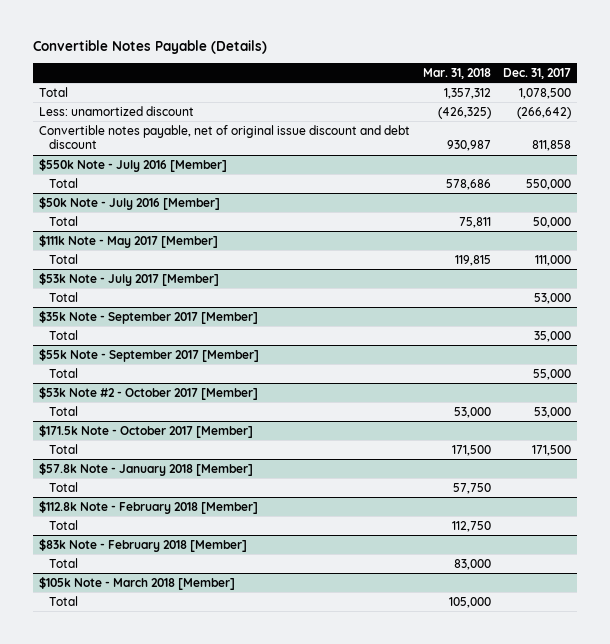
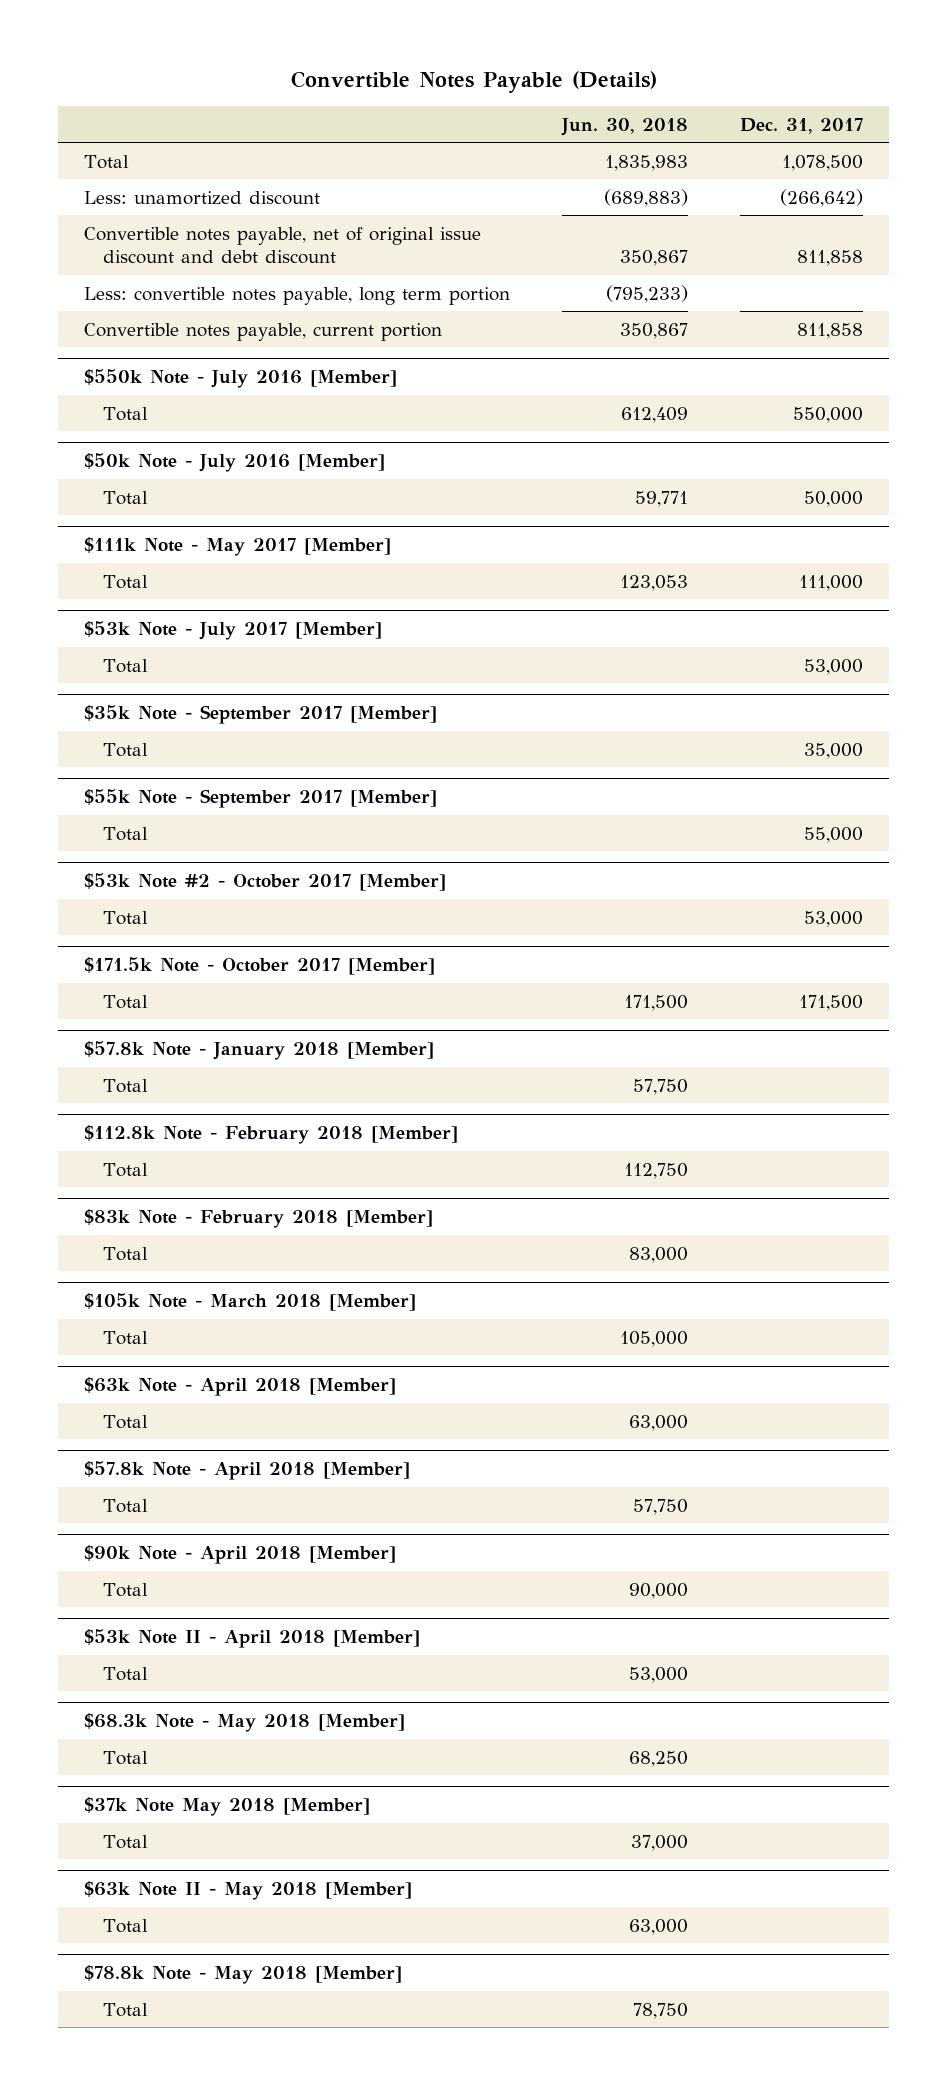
[422,67,491,79] Mar. 31, 2018 -> none
none -> [561,117,689,136] Jun. 30, 2018
none -> [84,286,511,305] Less: convertible notes payable, long term portion
none -> [84,322,443,341] Convertible notes payable, current portion
none -> [84,1377,397,1397] $63k Note - April 2018 [Member]
none -> [102,1414,148,1429] Total
none -> [84,1461,411,1481] $57.8k Note - April 2018 [Member]
none -> [102,1498,148,1513] Total
none -> [84,1545,397,1565] $90k Note - April 2018 [Member]
none -> [102,1582,148,1597] Total
none -> [84,1629,421,1649] $53k Note II - April 2018 [Member]
none -> [102,1666,148,1681] Total
none -> [84,1713,406,1733] $68.3k Note - May 2018 [Member]
none -> [102,1750,148,1765] Total
none -> [84,1797,371,1817] $37k Note May 2018 [Member]
none -> [102,1834,148,1849] Total
none -> [84,1881,413,1901] $63k Note II - May 2018 [Member]
none -> [102,1918,148,1933] Total
none -> [84,1965,403,1985] $78.8k Note - May 2018 [Member]
none -> [102,2002,148,2017] Total

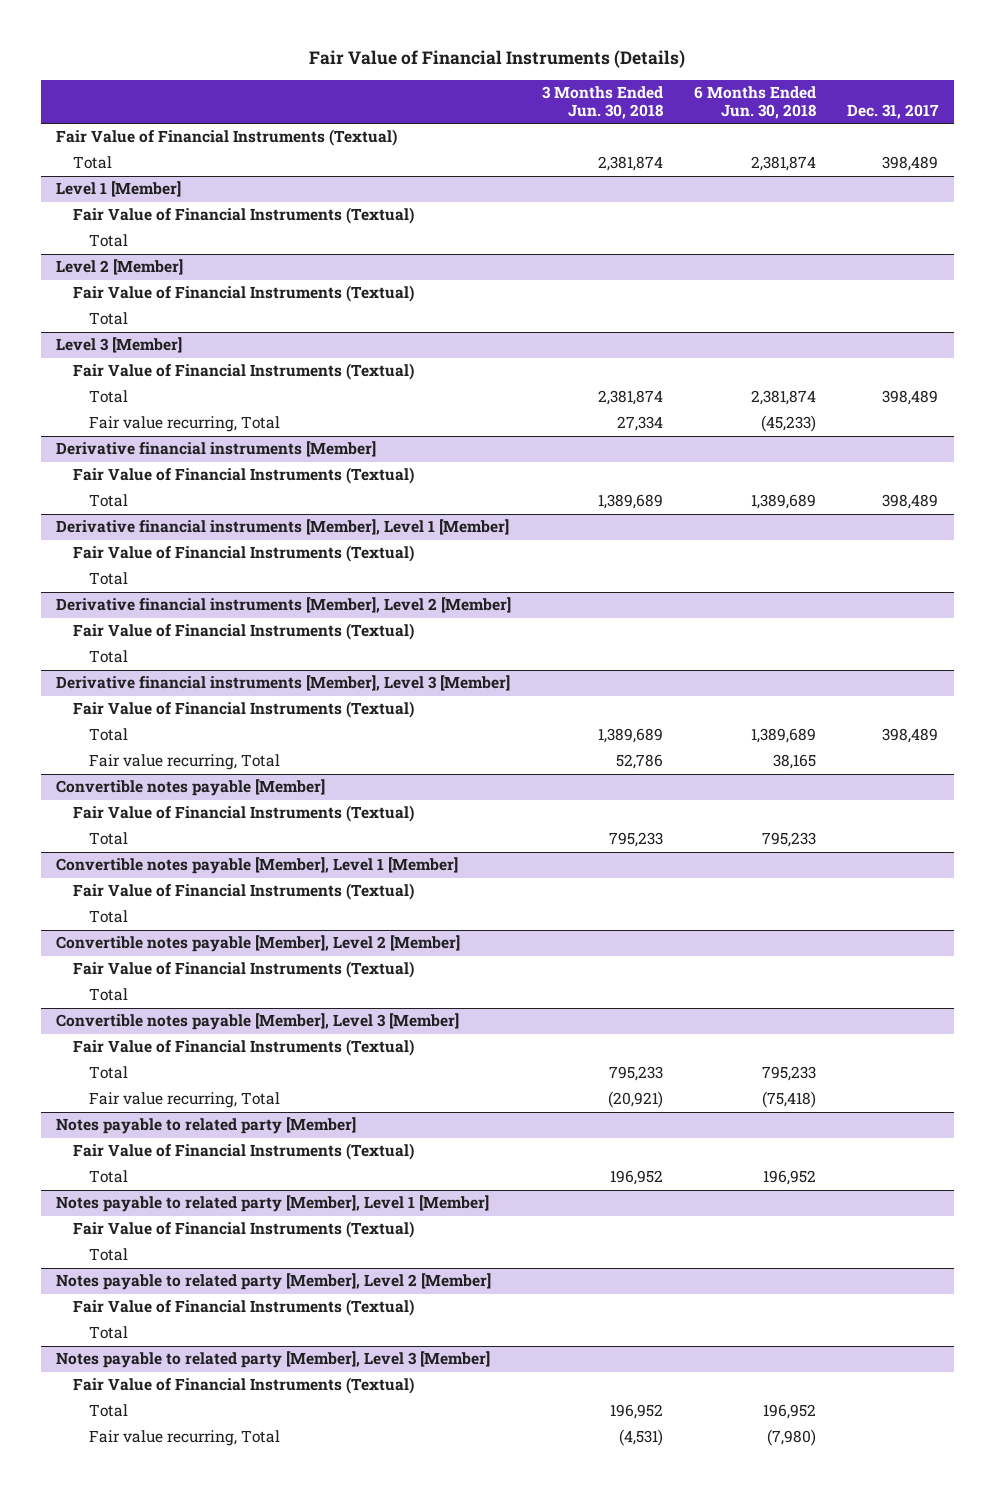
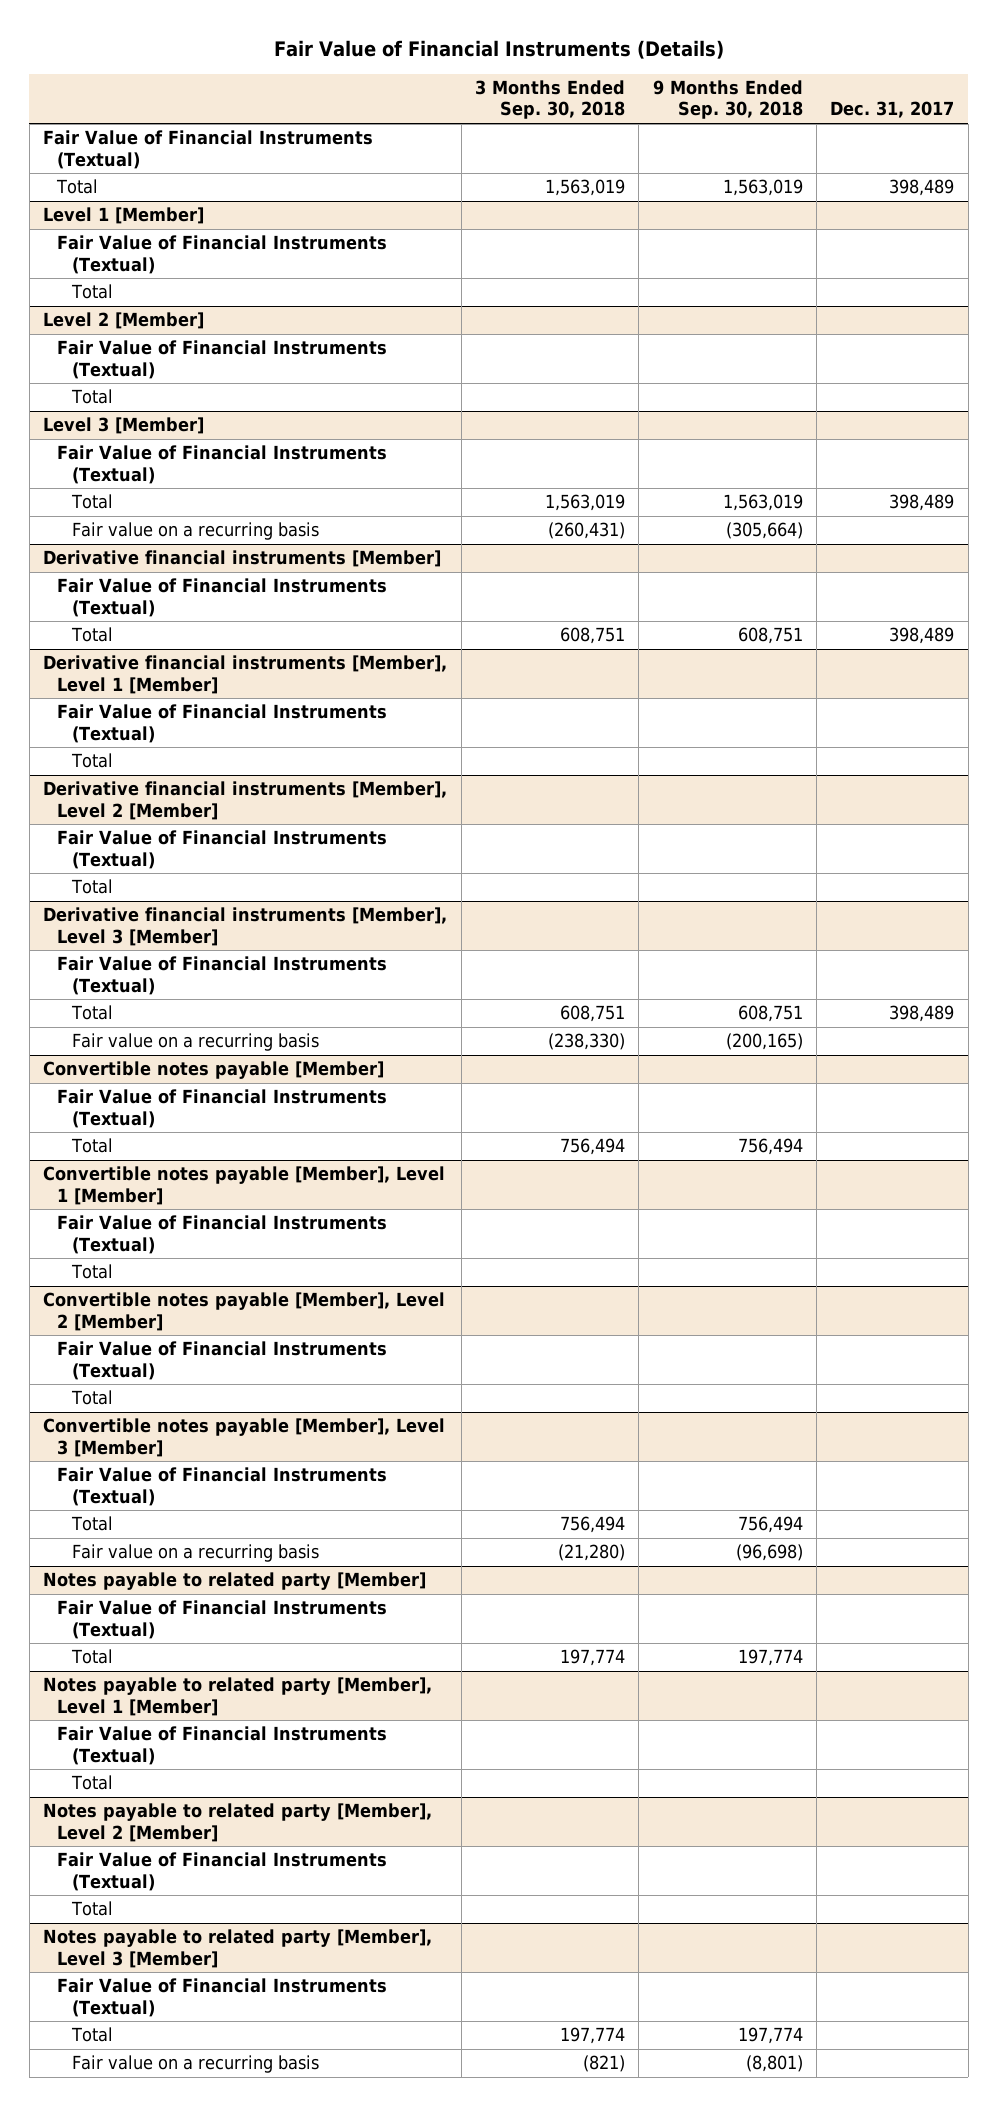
[542,86,664,119] 3 Months Ended Jun. 30, 2018 -> none
[694,86,817,119] 6 Months Ended Jun. 30, 2018 -> none
none -> [474,80,625,120] 3 Months Ended Sep. 30, 2018
none -> [652,80,803,120] 9 Months Ended Sep. 30, 2018
[89,416,281,433] Fair value recurring, Total -> [71,522,319,541] Fair value on a recurring basis
[89,754,281,771] Fair value recurring, Total -> [71,1033,319,1052] Fair value on a recurring basis
[89,1092,281,1109] Fair value recurring, Total -> [71,1544,319,1563] Fair value on a recurring basis
[89,1430,281,1447] Fair value recurring, Total -> [71,2055,319,2074] Fair value on a recurring basis

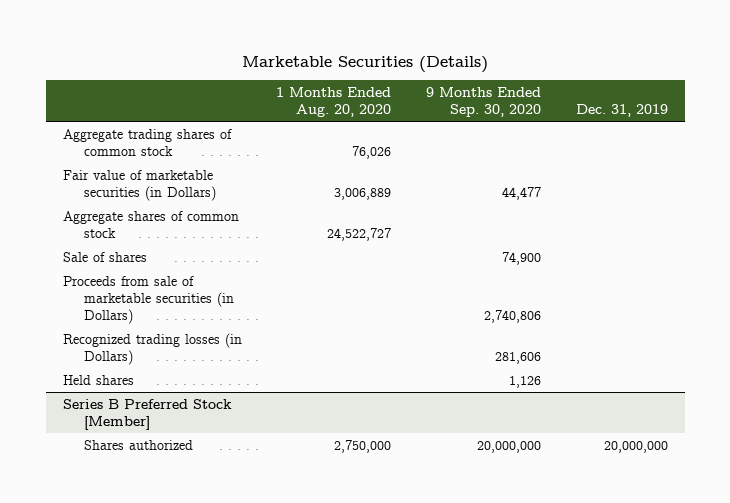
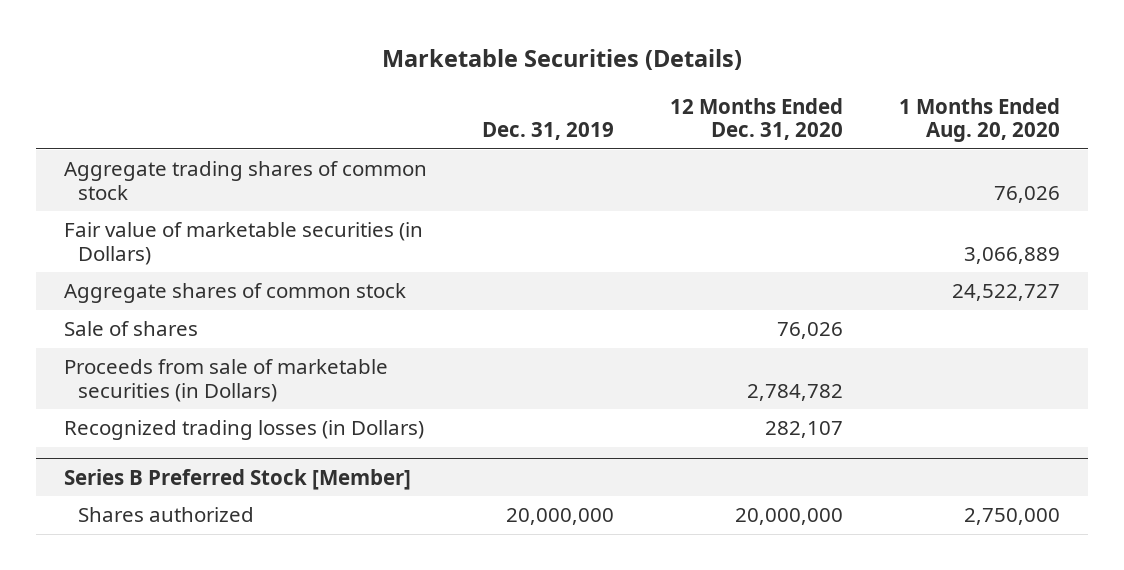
[425,87,541,117] 9 Months Ended Sep. 30, 2020 -> none
none -> [670,97,844,141] 12 Months Ended Dec. 31, 2020
[334,187,392,200] 3,006,889 -> [963,246,1060,264] 3,066,889
[62,374,134,385] Held shares -> none

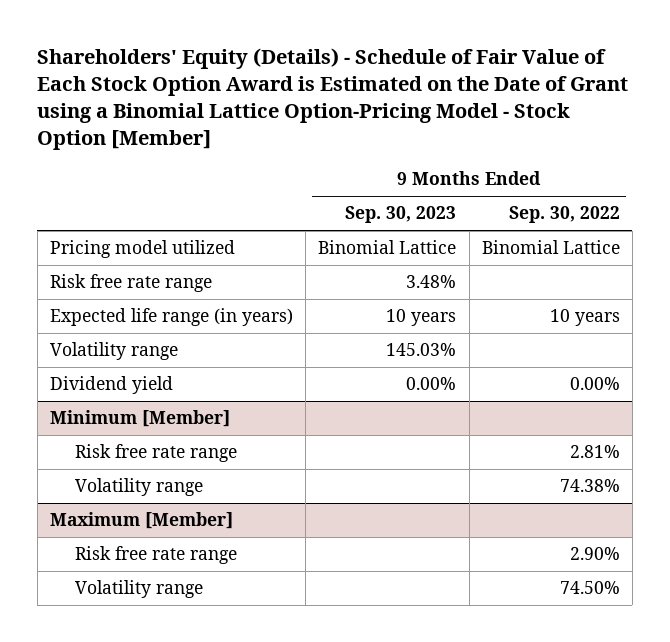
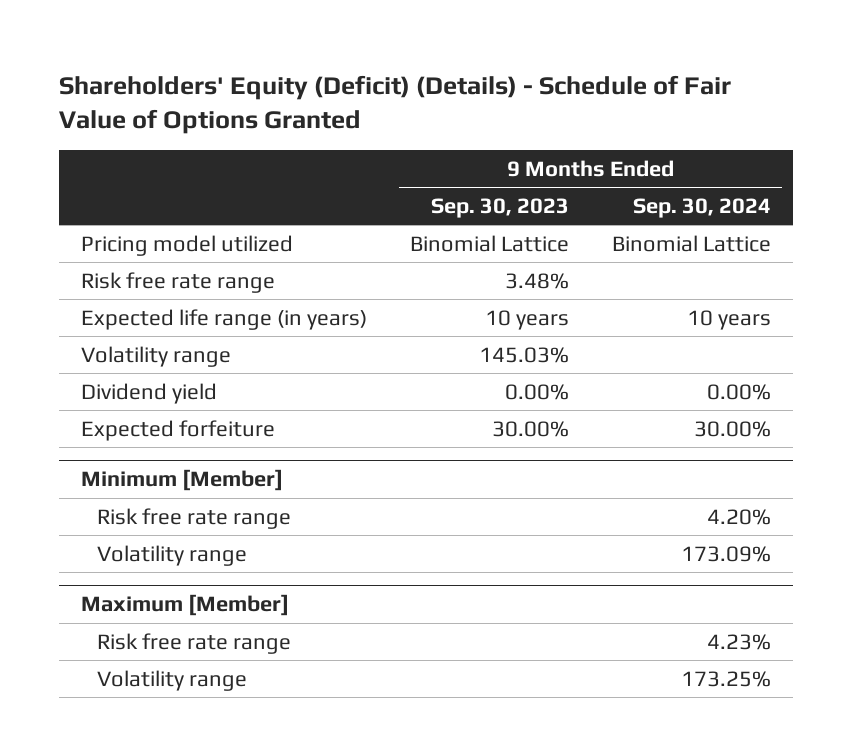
[37,48,629,150] Shareholders' Equity (Details) - Schedule of Fair Value of Each Stock Option Award is Estimated on the Date of Grant using a Binomial Lattice Option-Pricing Model - Stock Option [Member] -> [59,74,732,134] Shareholders' Equity (Deficit) (Details) - Schedule of Fair Value of Options Granted
[508,206,620,224] Sep. 30, 2022 -> none
none -> [633,197,772,218] Sep. 30, 2024
none -> [80,419,275,441] Expected forfeiture

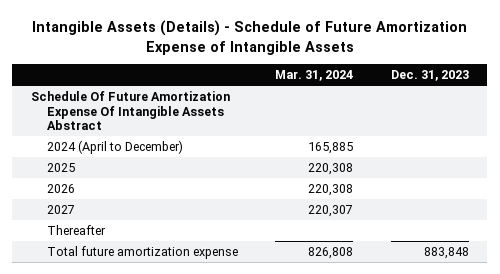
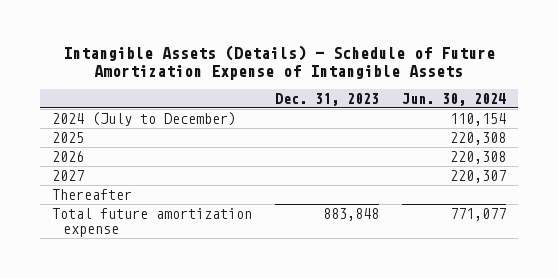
[275,70,354,82] Mar. 31, 2024 -> none
none -> [402,92,507,106] Jun. 30, 2024
[31,90,231,131] Schedule Of Future Amortization Expense Of Intangible Assets Abstract -> none
[46,139,183,154] 2024 (April to December) -> [51,111,236,126] 2024 (July to December)

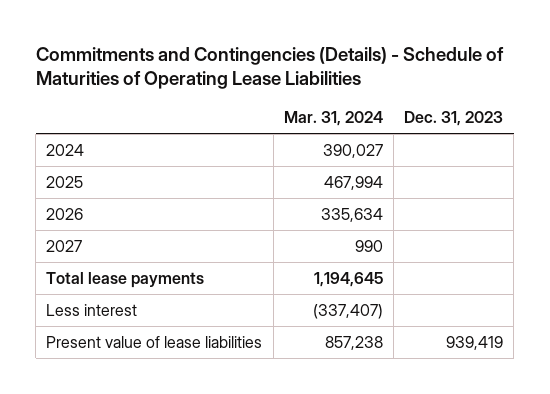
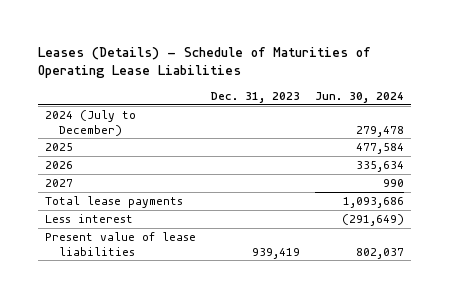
[35,46,504,90] Commitments and Contingencies (Details) - Schedule of Maturities of Operating Lease Liabilities -> [37,46,370,79] Leases (Details) - Schedule of Maturities of Operating Lease Liabilities
[283,111,383,127] Mar. 31, 2024 -> none
none -> [314,92,404,104] Jun. 30, 2024
[46,143,85,156] 2024 -> [45,110,137,136] 2024 (July to December)

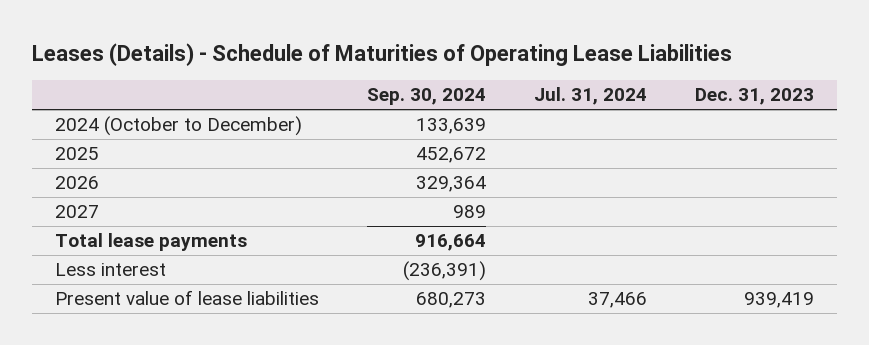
[314,92,404,104] Jun. 30, 2024 -> none
none -> [367,88,487,106] Sep. 30, 2024
none -> [533,87,647,106] Jul. 31, 2024
[45,110,137,136] 2024 (July to December) -> [55,116,303,137] 2024 (October to December)

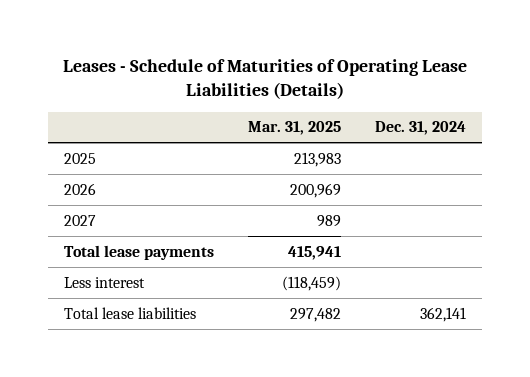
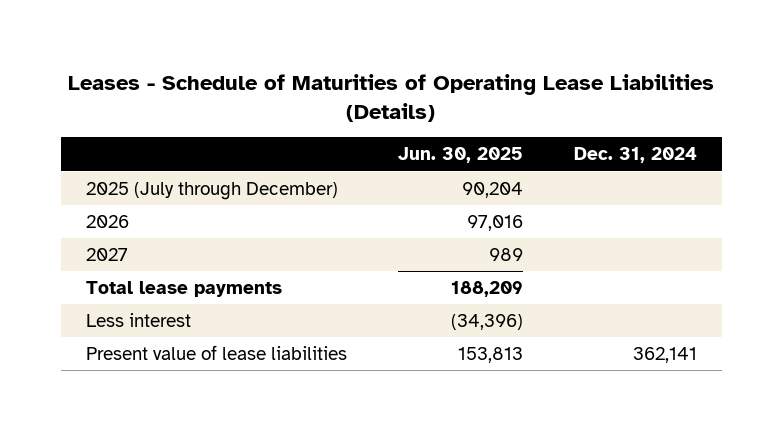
[247,121,341,136] Mar. 31, 2025 -> none
none -> [397,147,523,164] Jun. 30, 2025
[64,152,97,164] 2025 -> [86,181,339,200] 2025 (July through December)
[64,306,197,319] Total lease liabilities -> [86,344,348,360] Present value of lease liabilities

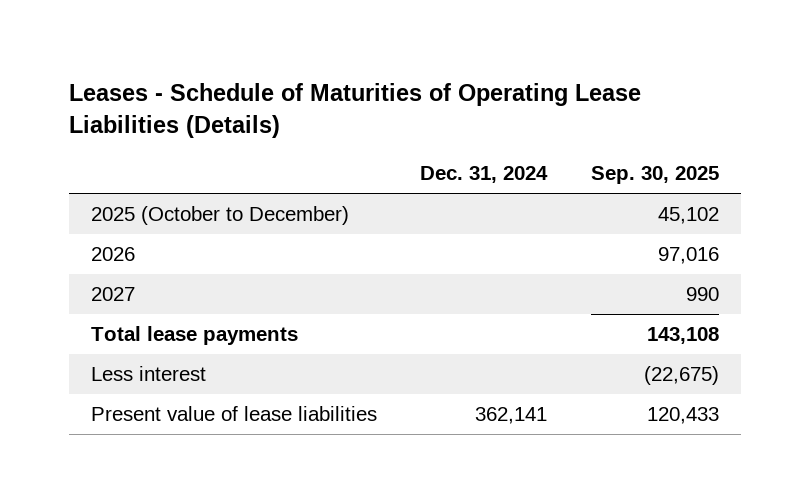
[397,147,523,164] Jun. 30, 2025 -> none
none -> [590,166,719,185] Sep. 30, 2025
[86,181,339,200] 2025 (July through December) -> [90,205,349,225] 2025 (October to December)

